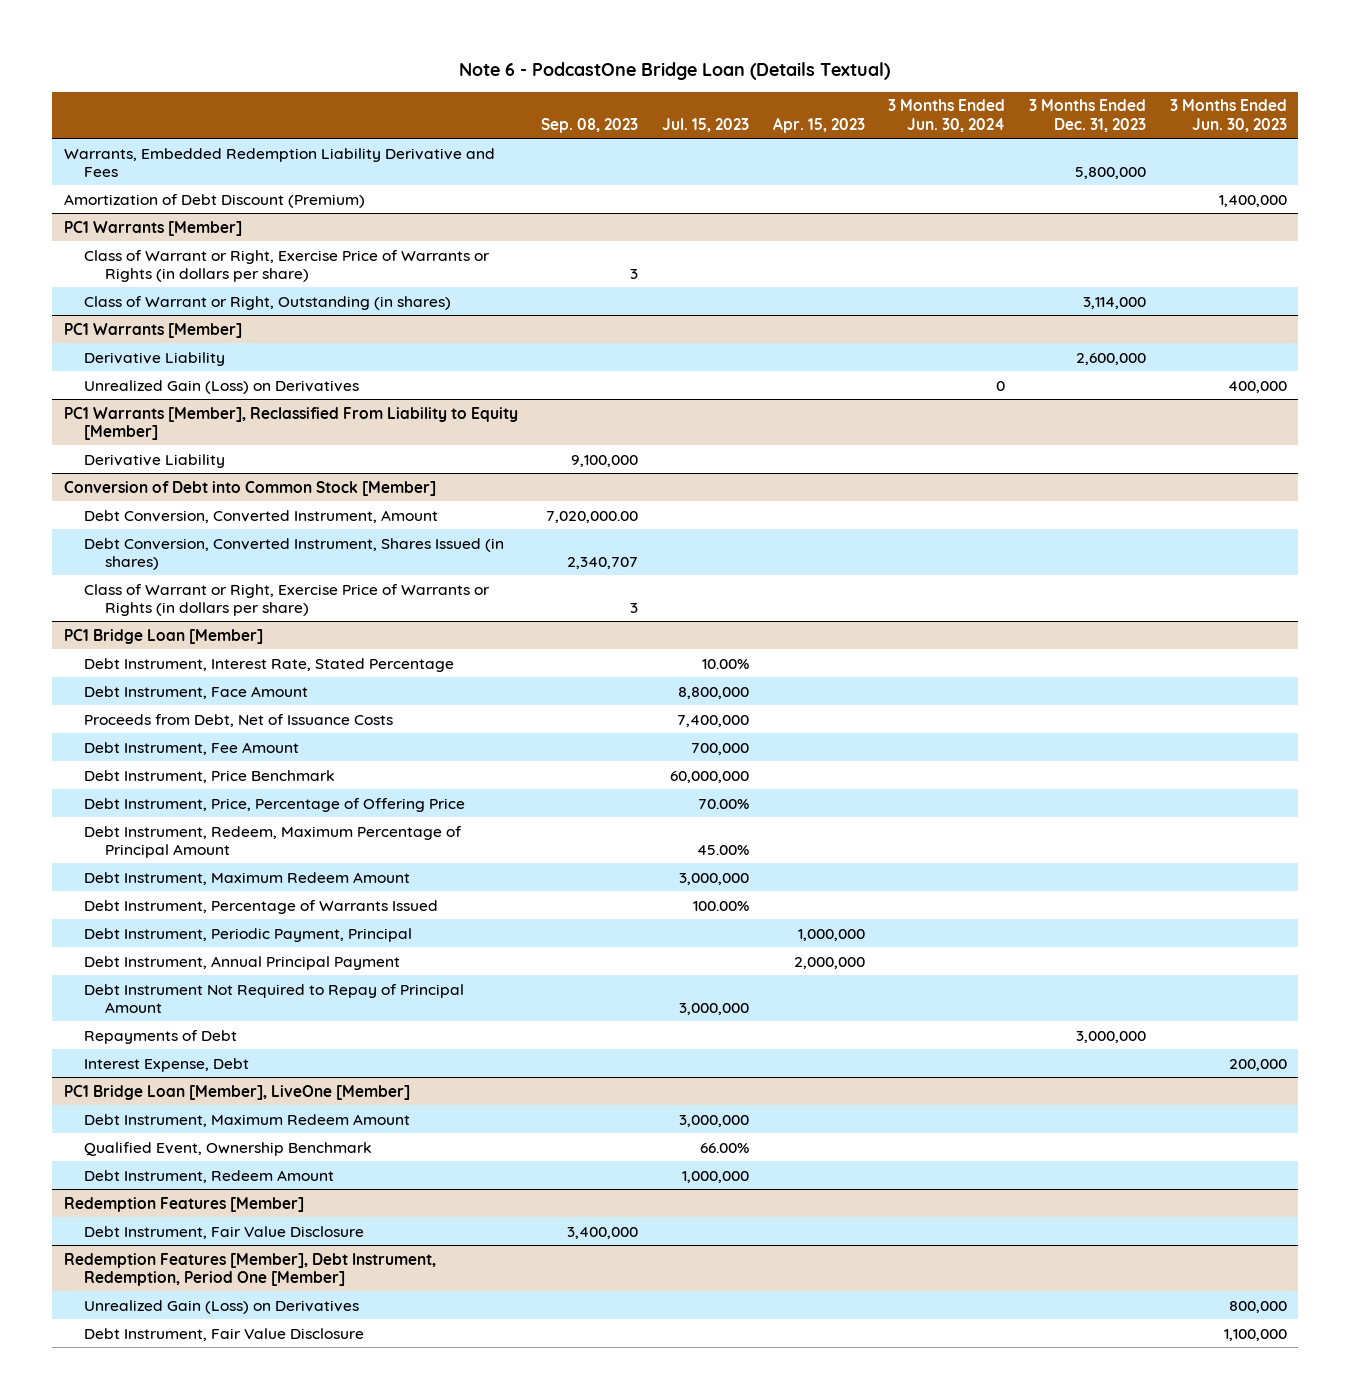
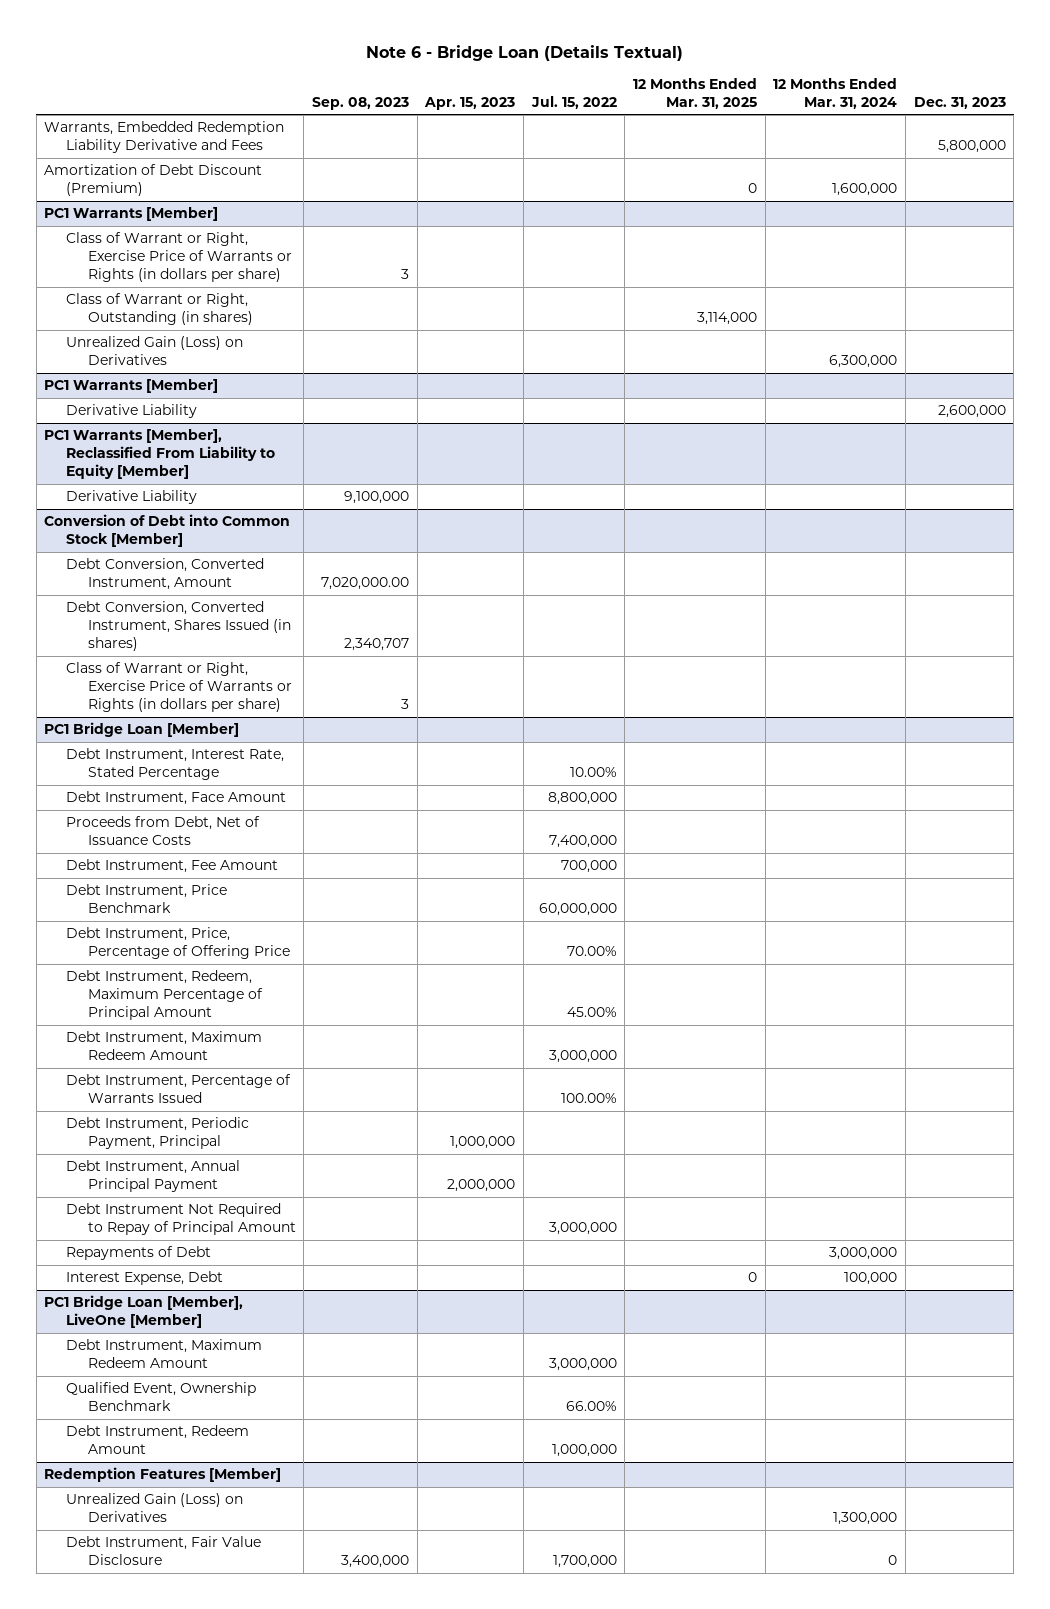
[459,62,891,81] Note 6 - PodcastOne Bridge Loan (Details Textual) -> [366,44,684,61] Note 6 - Bridge Loan (Details Textual)
[661,117,749,132] Jul. 15, 2023 -> none
[888,99,1006,132] 3 Months Ended Jun. 30, 2024 -> none
[1028,99,1146,132] 3 Months Ended Dec. 31, 2023 -> none
[1169,99,1287,132] 3 Months Ended Jun. 30, 2023 -> none
none -> [530,95,617,109] Jul. 15, 2022
none -> [633,77,758,109] 12 Months Ended Mar. 31, 2025
none -> [773,77,898,109] 12 Months Ended Mar. 31, 2024
none -> [913,96,1006,109] Dec. 31, 2023
[84,379,360,394] Unrealized Gain (Loss) on Derivatives -> [66,336,244,366] Unrealized Gain (Loss) on Derivatives
none -> [66,1493,244,1523] Unrealized Gain (Loss) on Derivatives
[63,1252,436,1286] Redemption Features [Member], Debt Instrument, Redemption, Period One [Member] -> none
[84,1299,360,1314] Unrealized Gain (Loss) on Derivatives -> none
[84,1327,365,1341] Debt Instrument, Fair Value Disclosure -> none

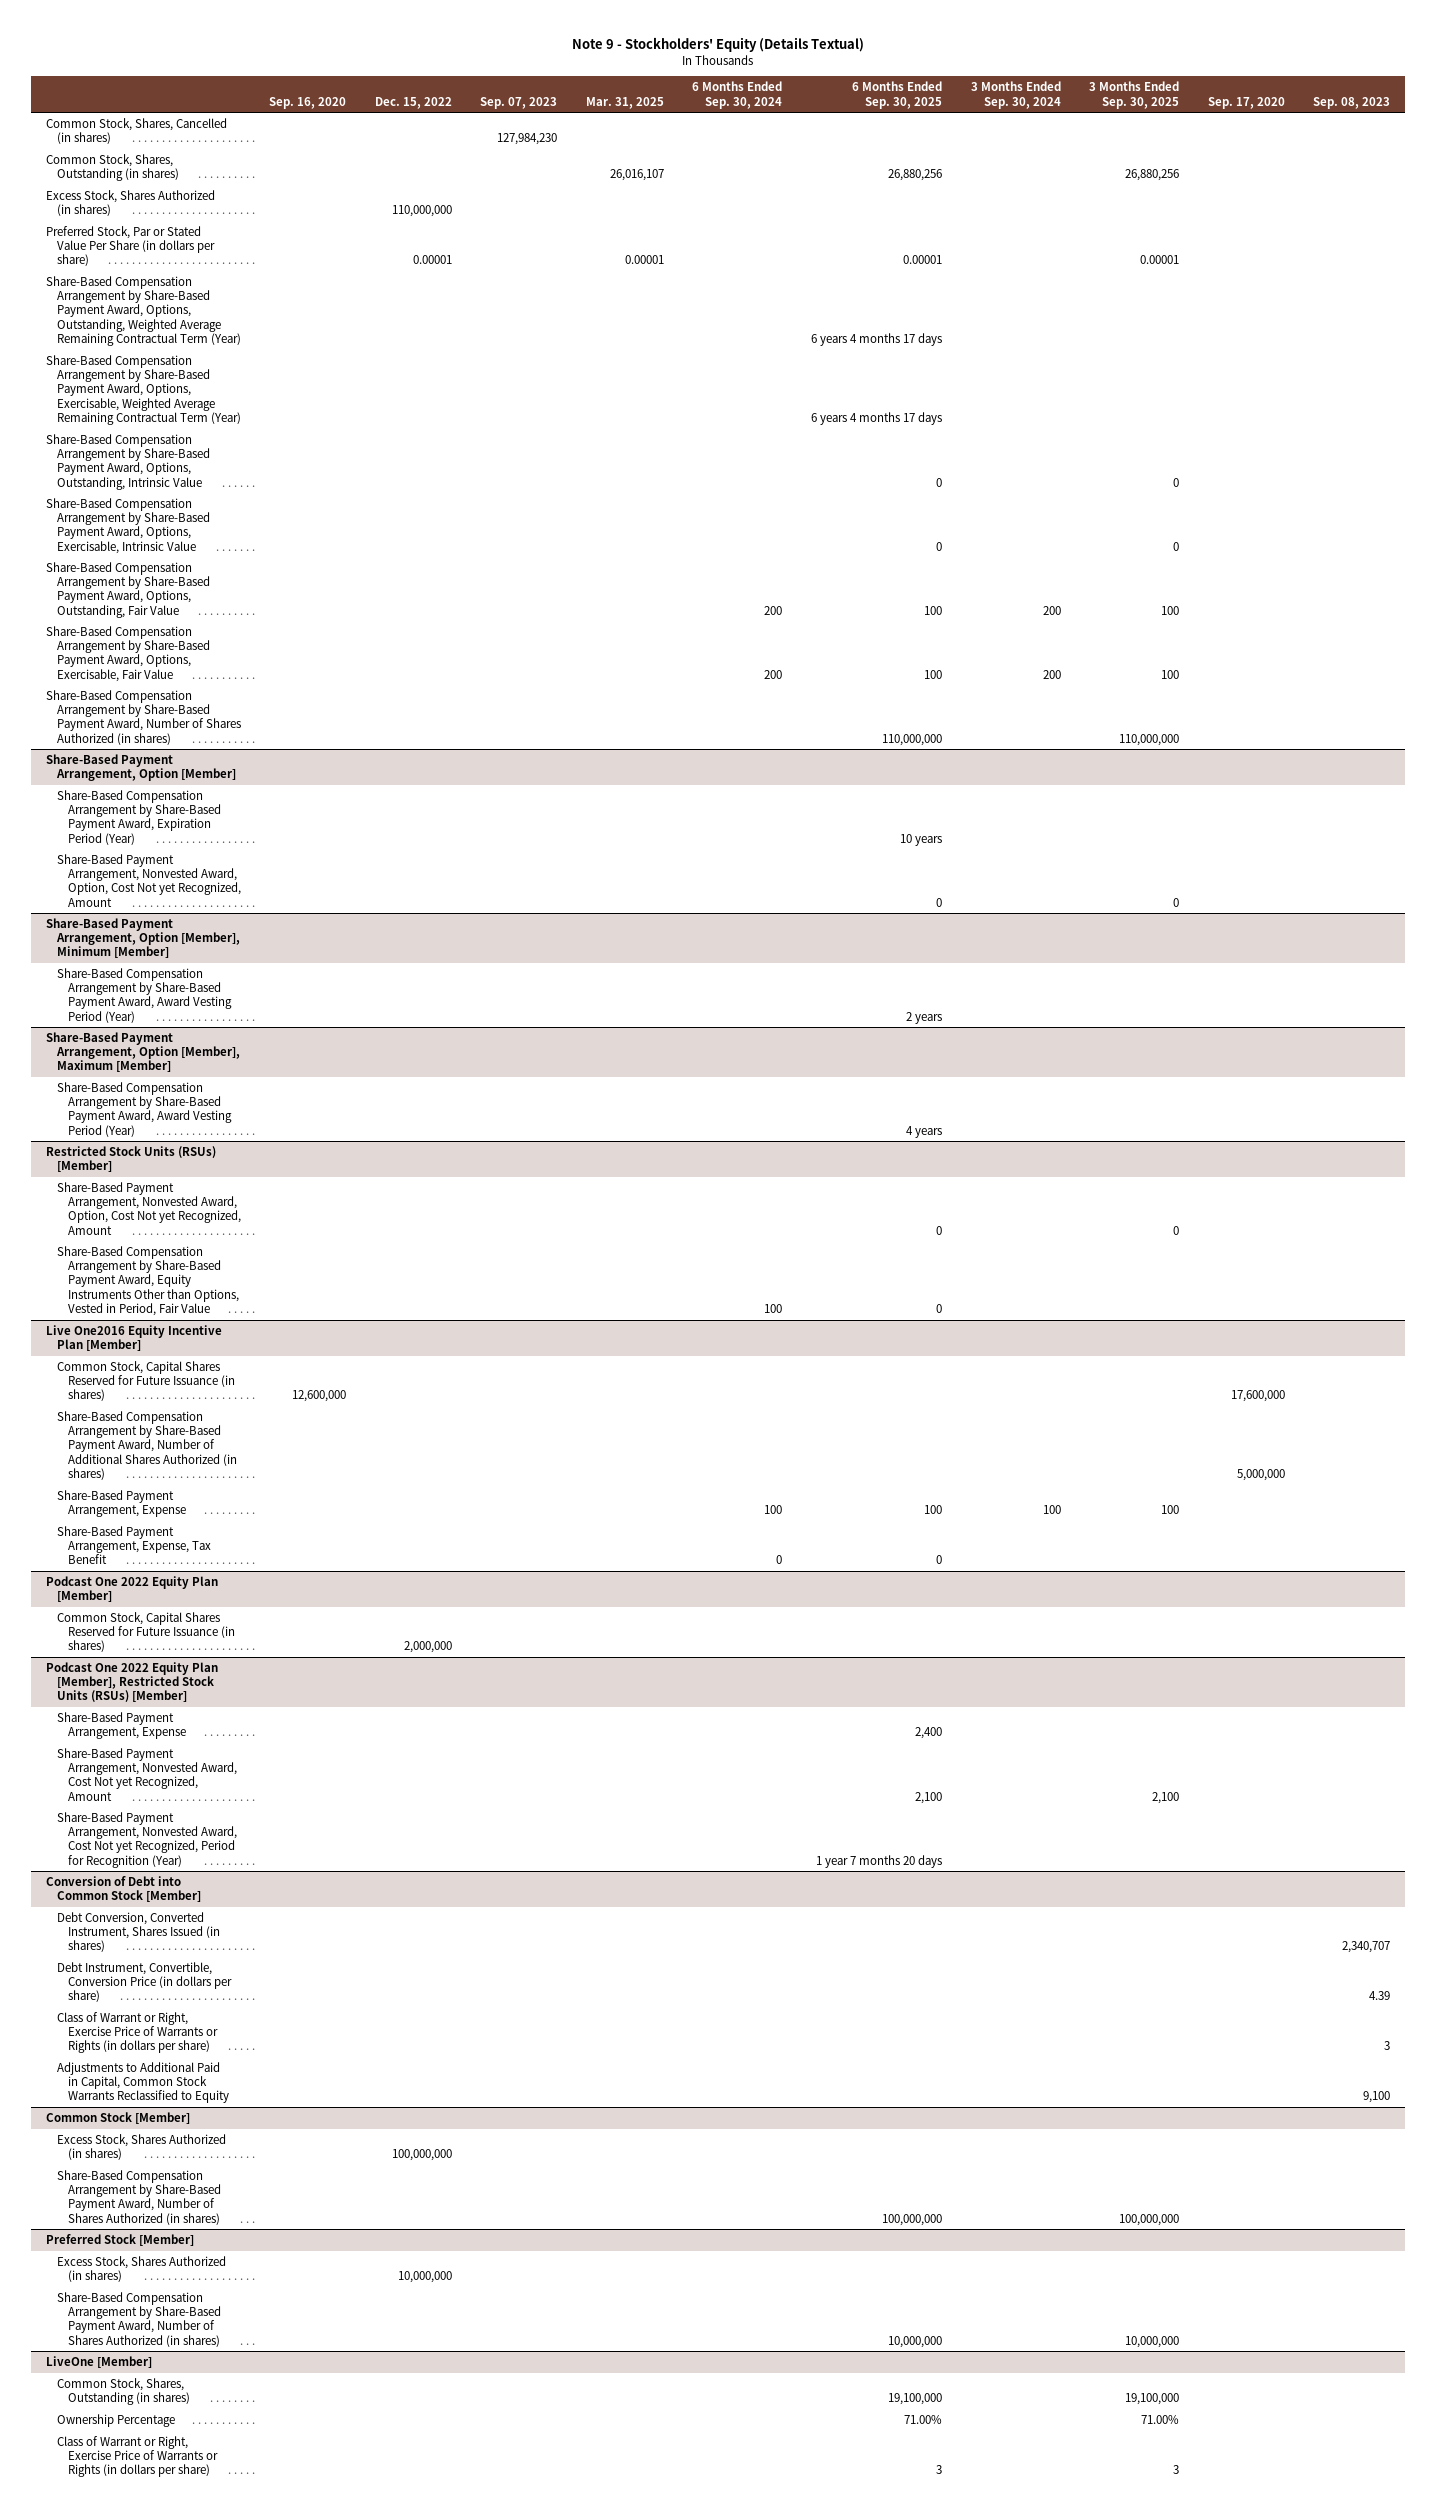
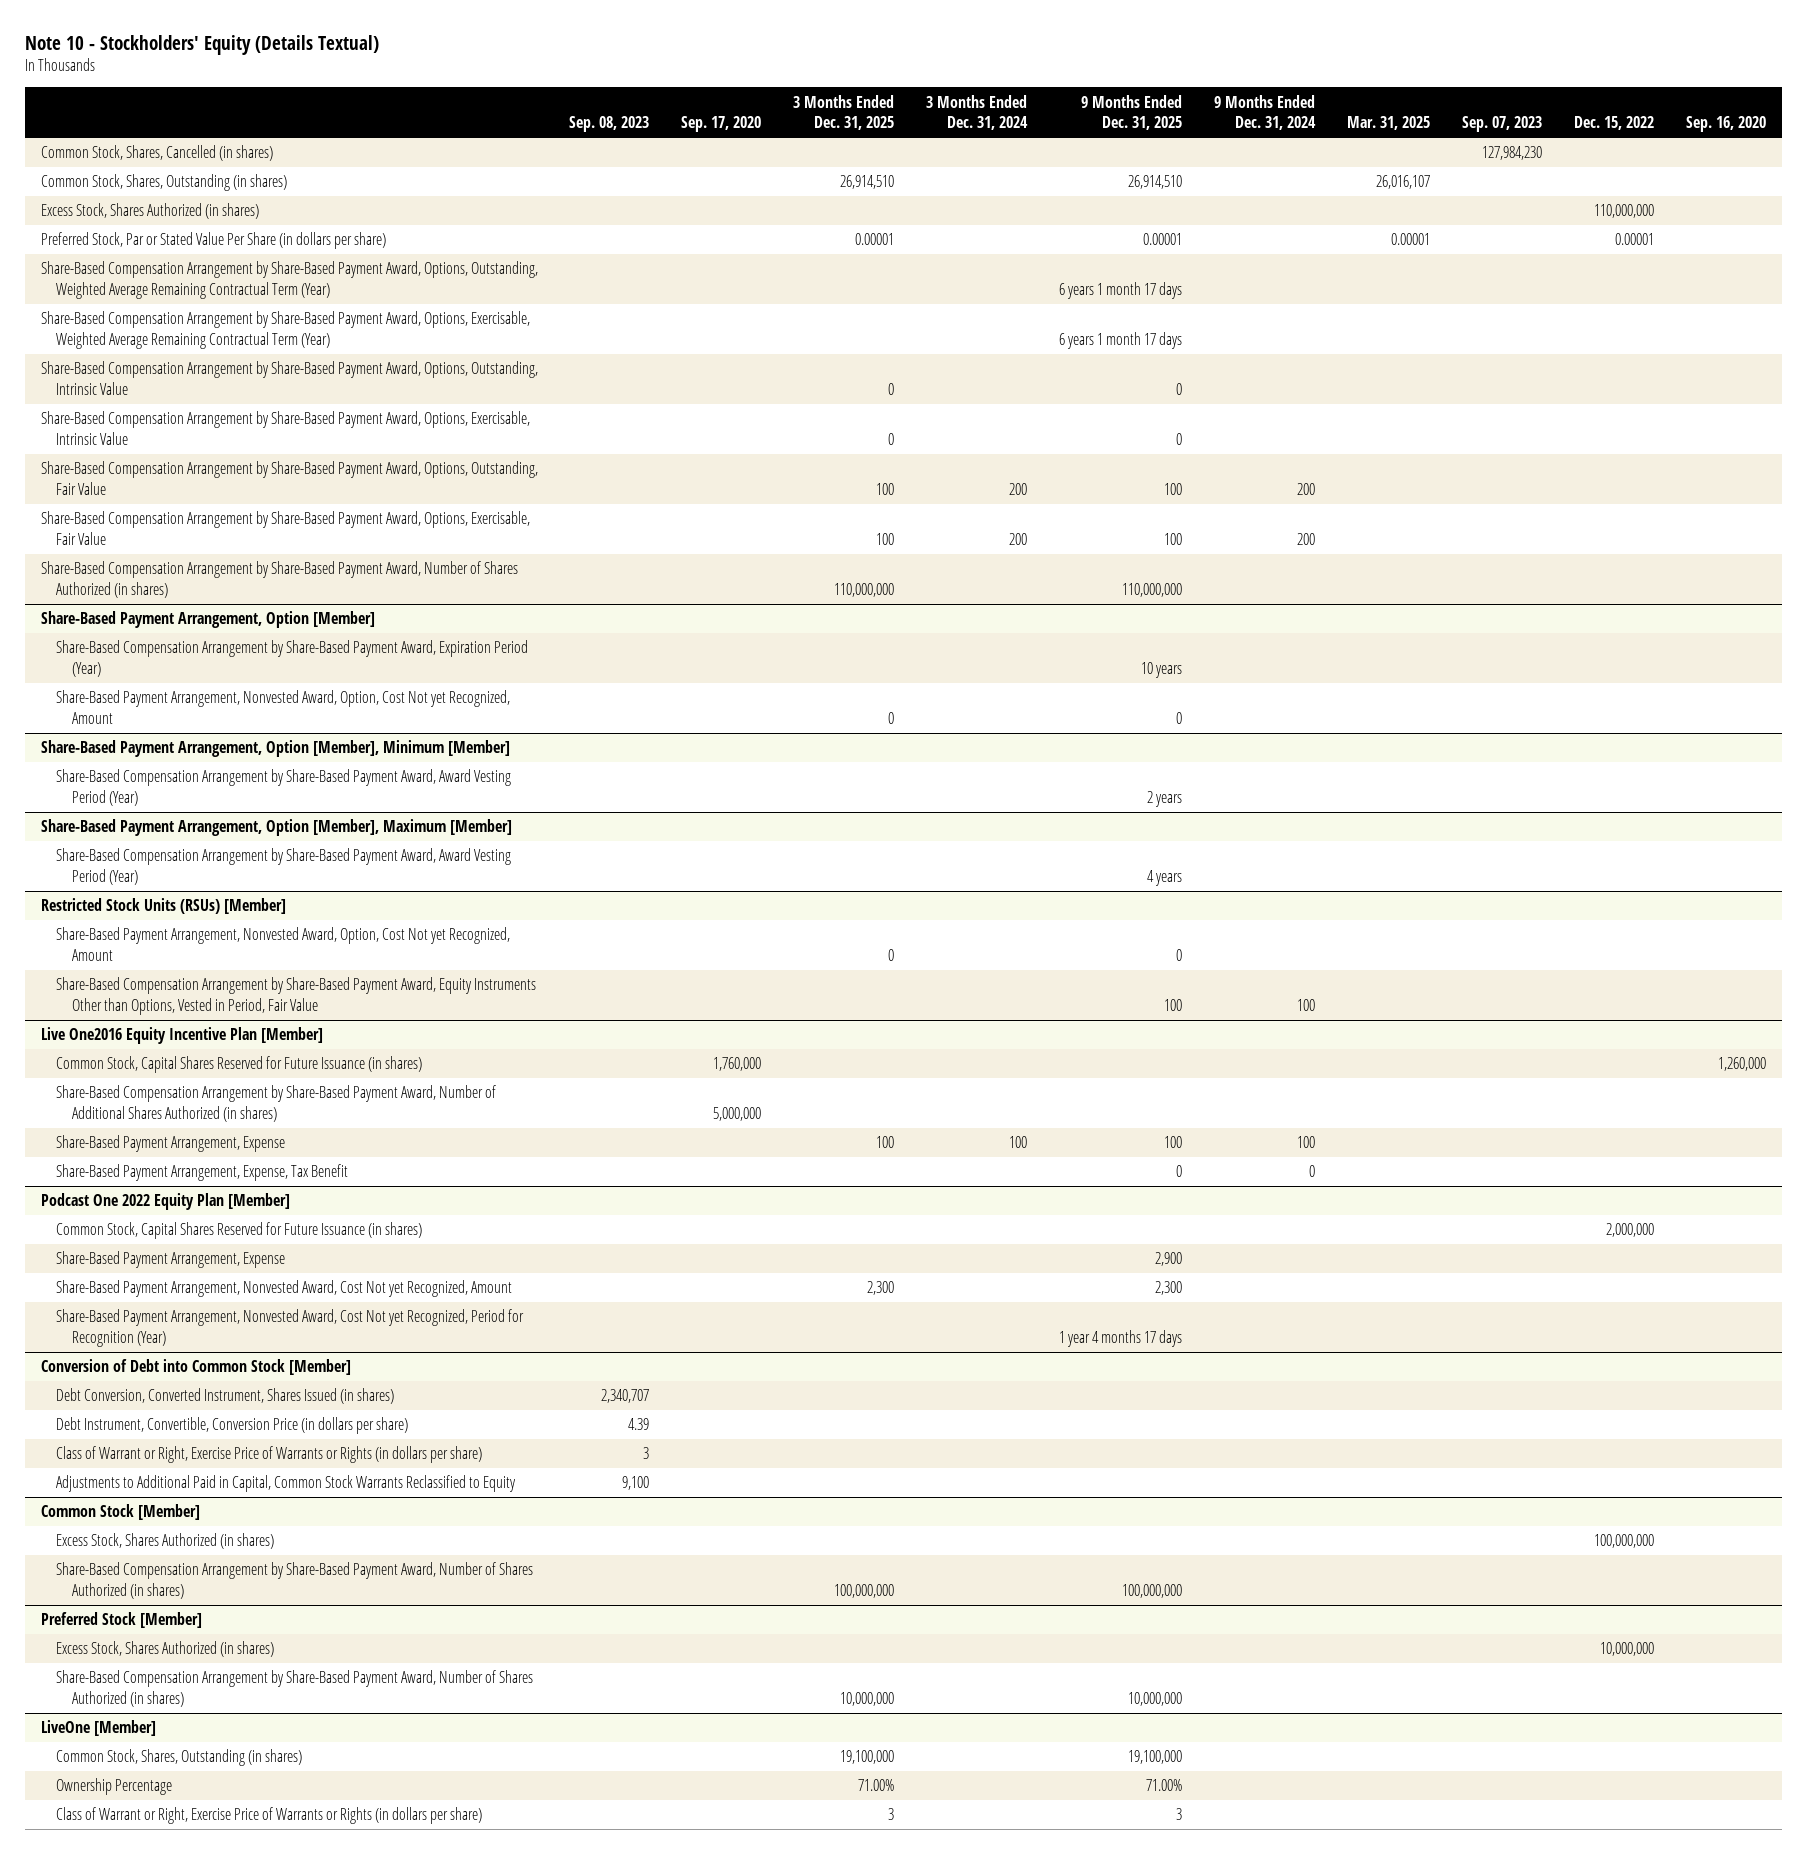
[572,37,865,53] Note 9 - Stockholders' Equity (Details Textual) -> [24,34,379,55] Note 10 - Stockholders' Equity (Details Textual)
[692,81,783,109] 6 Months Ended Sep. 30, 2024 -> none
[852,81,943,109] 6 Months Ended Sep. 30, 2025 -> none
[970,81,1061,109] 3 Months Ended Sep. 30, 2024 -> none
[1089,81,1180,109] 3 Months Ended Sep. 30, 2025 -> none
none -> [793,94,895,131] 3 Months Ended Dec. 31, 2025
none -> [926,94,1029,131] 3 Months Ended Dec. 31, 2024
none -> [1081,94,1183,131] 9 Months Ended Dec. 31, 2025
none -> [1214,94,1317,131] 9 Months Ended Dec. 31, 2024
[292,1390,347,1403] 12,600,000 -> [1718,1057,1767,1072] 1,260,000
[1230,1390,1285,1403] 17,600,000 -> [713,1057,762,1072] 1,760,000
[45,1662,218,1703] Podcast One 2022 Equity Plan [Member], Restricted Stock Units (RSUs) [Member] -> none
[56,1712,186,1740] Share-Based Payment Arrangement, Expense -> none
[56,1748,237,1801] Share-Based Payment Arrangement, Nonvested Award, Cost Not yet Recognized, Amount -> none
[56,1812,237,1868] Share-Based Payment Arrangement, Nonvested Award, Cost Not yet Recognized, Period for Recognition (Year) -> none
none -> [56,1251,286,1269] Share-Based Payment Arrangement, Expense
none -> [56,1280,513,1298] Share-Based Payment Arrangement, Nonvested Award, Cost Not yet Recognized, Amount
none -> [56,1309,525,1347] Share-Based Payment Arrangement, Nonvested Award, Cost Not yet Recognized, Period for Recognition (Year)

